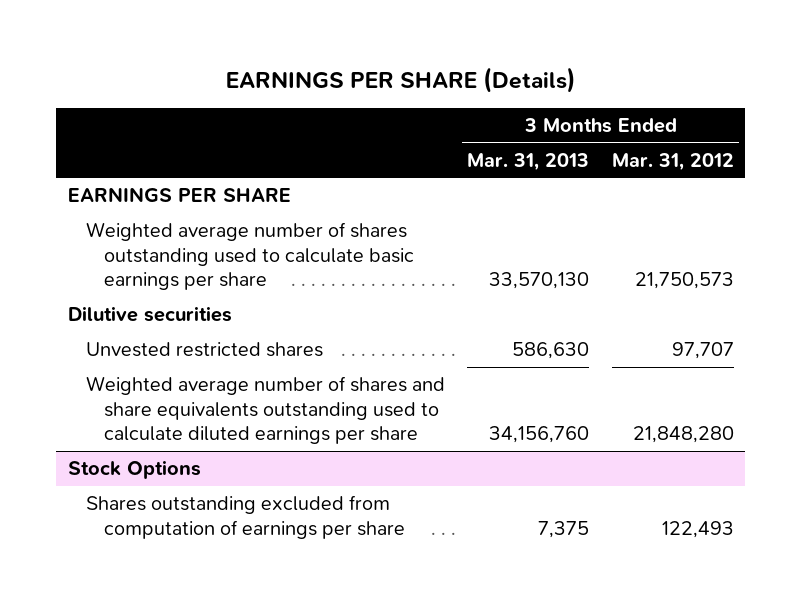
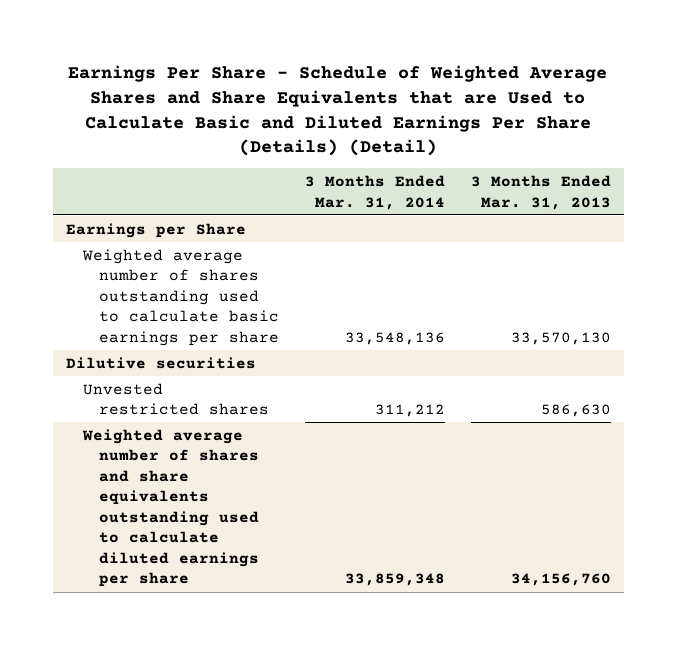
[225,66,576,93] EARNINGS PER SHARE (Details) -> [68,64,608,157] Earnings Per Share - Schedule of Weighted Average Shares and Share Equivalents that are Used to Calculate Basic and Diluted Earnings Per Share (Details) (Detail)
[611,152,734,171] Mar. 31, 2012 -> none
none -> [305,175,446,210] 3 Months Ended Mar. 31, 2014
[67,187,291,203] EARNINGS PER SHARE -> [65,222,246,238] Earnings per Share
[67,460,201,480] Stock Options -> none
[85,495,406,539] Shares outstanding excluded from computation of earnings per share -> none

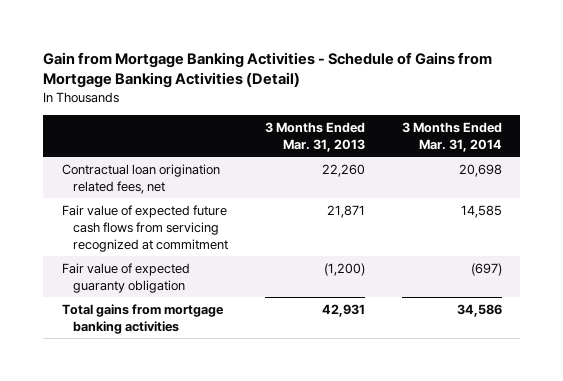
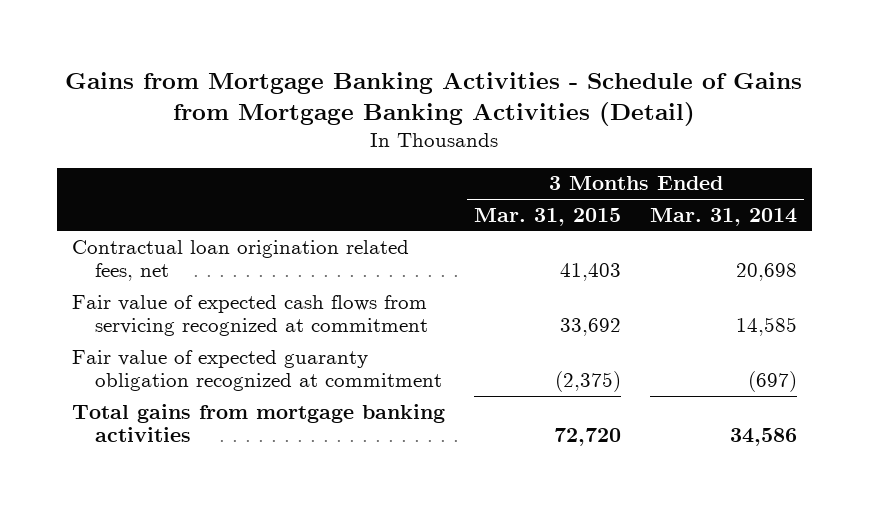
[43,51,493,89] Gain from Mortgage Banking Activities - Schedule of Gains from Mortgage Banking Activities (Detail) -> [65,71,803,127] Gains from Mortgage Banking Activities - Schedule of Gains from Mortgage Banking Activities (Detail)
[264,121,365,152] 3 Months Ended Mar. 31, 2013 -> none
none -> [473,207,621,226] Mar. 31, 2015
[61,204,228,252] Fair value of expected future cash flows from servicing recognized at commitment -> [71,294,428,337] Fair value of expected cash flows from servicing recognized at commitment
[61,262,190,293] Fair value of expected guaranty obligation -> [71,349,442,392] Fair value of expected guaranty obligation recognized at commitment

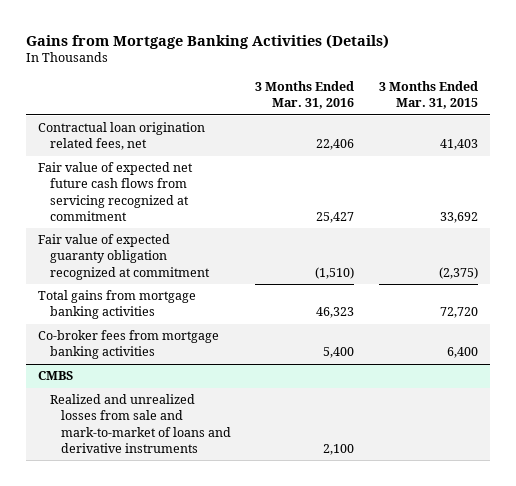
[65,71,803,127] Gains from Mortgage Banking Activities - Schedule of Gains from Mortgage Banking Activities (Detail) -> [26,33,390,49] Gains from Mortgage Banking Activities (Details)
[650,207,798,226] Mar. 31, 2014 -> none
none -> [255,81,355,110] 3 Months Ended Mar. 31, 2016
[71,294,428,337] Fair value of expected cash flows from servicing recognized at commitment -> [38,162,194,221] Fair value of expected net future cash flows from servicing recognized at commitment
none -> [38,330,220,360] Co-broker fees from mortgage banking activities
none -> [38,371,74,381] CMBS
none -> [49,394,232,453] Realized and unrealized losses from sale and mark-to-market of loans and derivative instruments

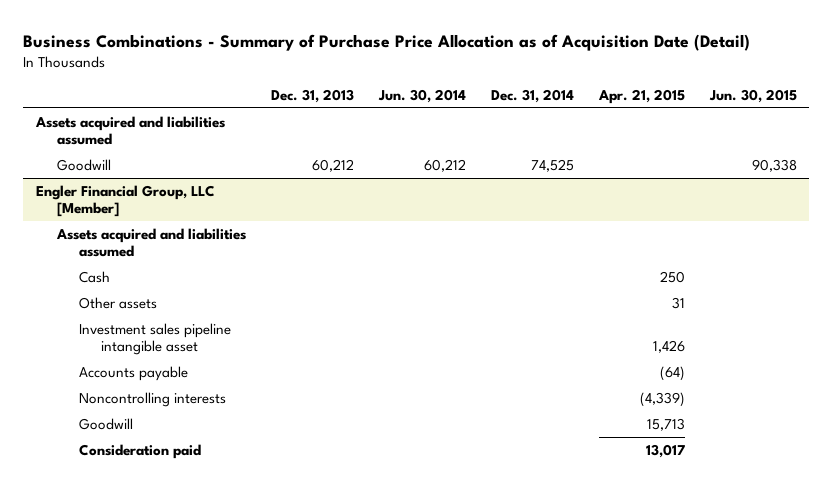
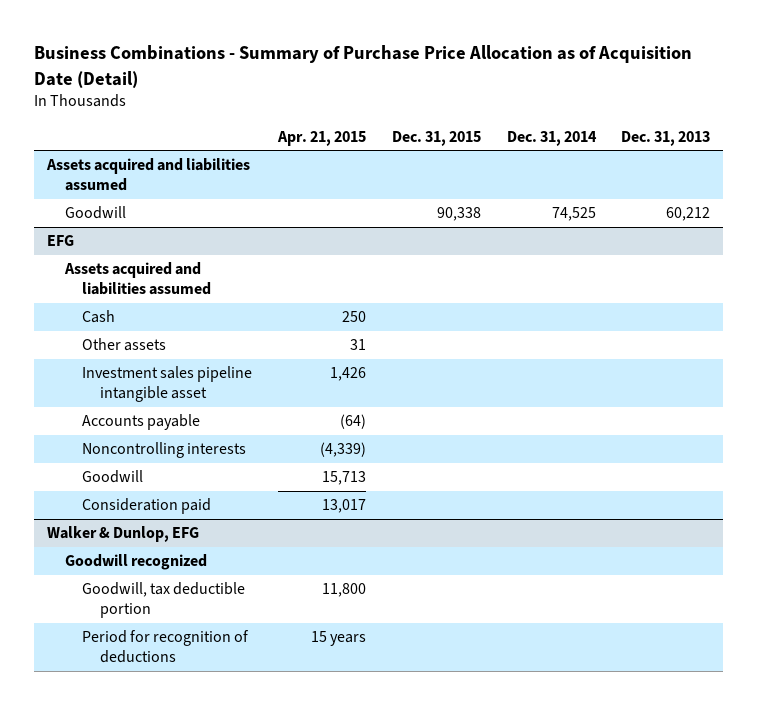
[378,89,467,104] Jun. 30, 2014 -> none
[708,89,797,104] Jun. 30, 2015 -> none
none -> [391,130,481,146] Dec. 31, 2015
[35,184,215,218] Engler Financial Group, LLC [Member] -> [47,235,75,247] EFG
none -> [47,526,200,543] Walker & Dunlop, EFG
none -> [64,554,207,571] Goodwill recognized
none -> [82,582,246,619] Goodwill, tax deductible portion
none -> [82,630,250,664] Period for recognition of deductions

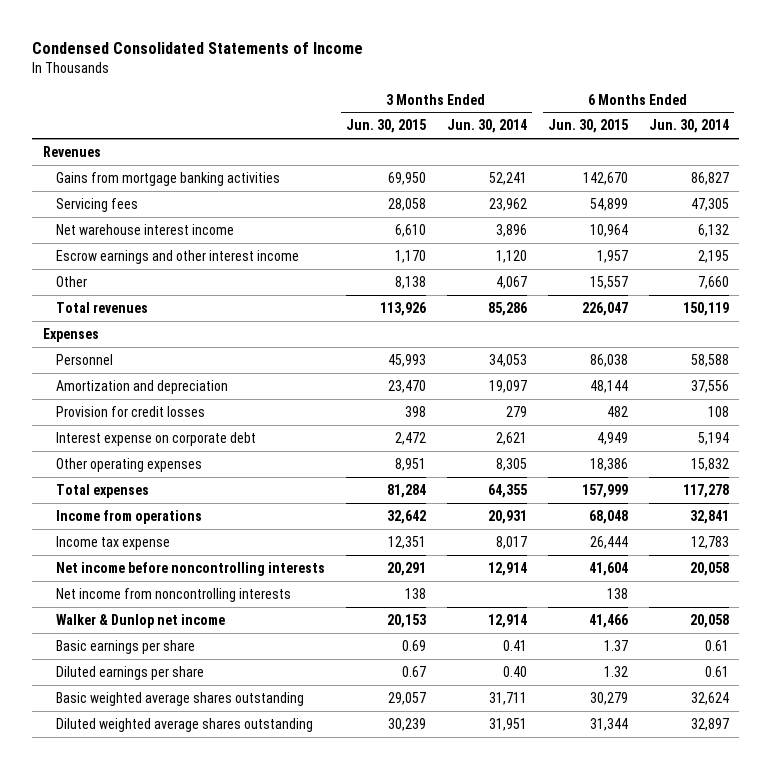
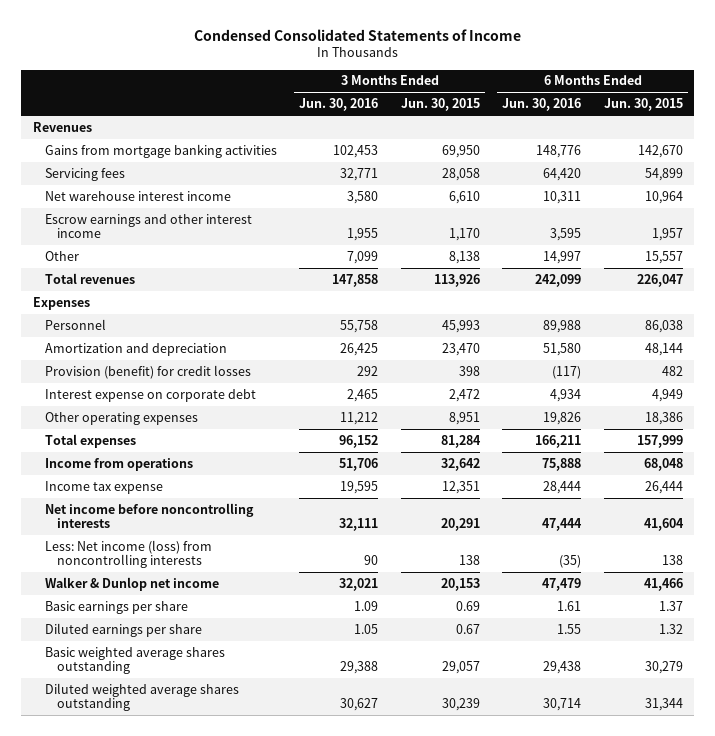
[446,119,527,134] Jun. 30, 2014 -> none
[648,119,729,134] Jun. 30, 2014 -> none
none -> [299,98,379,112] Jun. 30, 2016
none -> [502,98,582,112] Jun. 30, 2016
[55,405,205,417] Provision for credit losses -> [44,364,251,379] Provision (benefit) for credit losses
[55,587,291,602] Net income from noncontrolling interests -> [44,539,212,569] Less: Net income (loss) from noncontrolling interests

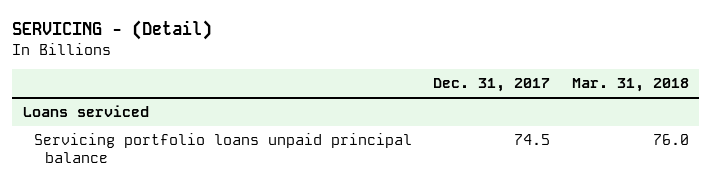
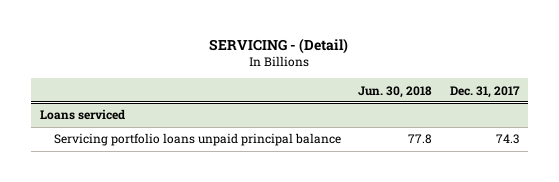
[571,78,689,93] Mar. 31, 2018 -> none
none -> [358,85,433,98] Jun. 30, 2018
[514,133,551,145] 74.5 -> [496,134,520,145] 74.3

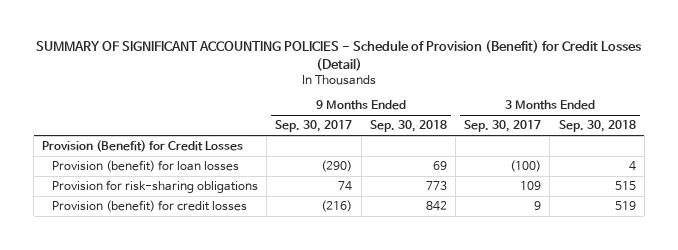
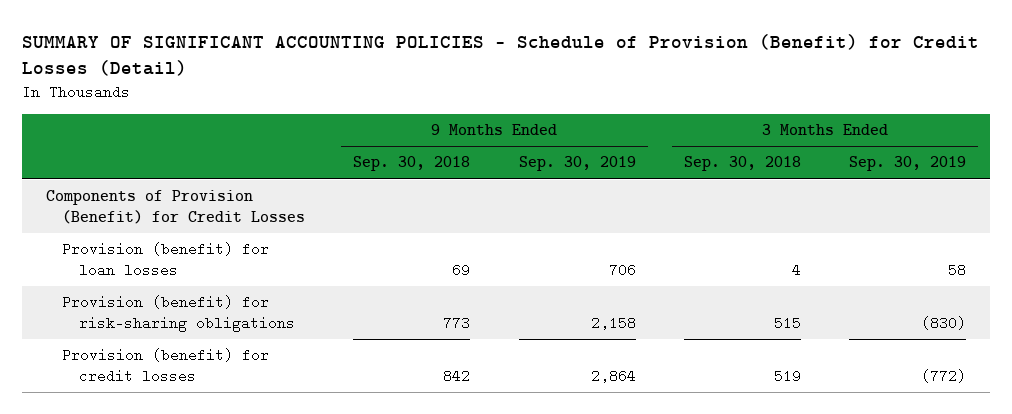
[275,120,353,133] Sep. 30, 2017 -> none
[464,120,542,133] Sep. 30, 2017 -> none
none -> [518,156,636,172] Sep. 30, 2019
none -> [848,156,966,172] Sep. 30, 2019
[42,140,244,153] Provision (Benefit) for Credit Losses -> [45,190,306,225] Components of Provision (Benefit) for Credit Losses
[52,180,259,194] Provision for risk-sharing obligations -> [62,295,295,333] Provision (benefit) for risk-sharing obligations

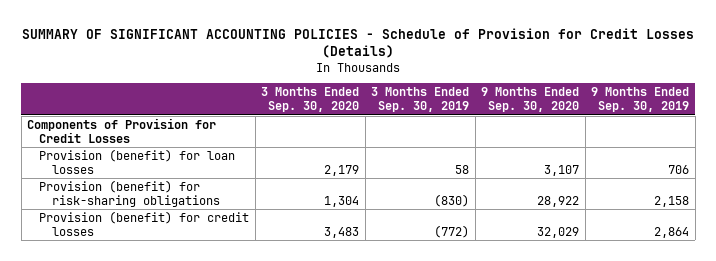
[21,33,979,77] SUMMARY OF SIGNIFICANT ACCOUNTING POLICIES - Schedule of Provision (Benefit) for Credit Losses (Detail) -> [22,27,695,59] SUMMARY OF SIGNIFICANT ACCOUNTING POLICIES - Schedule of Provision for Credit Losses (Details)
[353,156,471,172] Sep. 30, 2018 -> none
[683,156,801,172] Sep. 30, 2018 -> none
none -> [261,87,360,113] 3 Months Ended Sep. 30, 2020
none -> [481,87,580,113] 9 Months Ended Sep. 30, 2020
[45,190,306,225] Components of Provision (Benefit) for Credit Losses -> [27,117,217,143] Components of Provision for Credit Losses

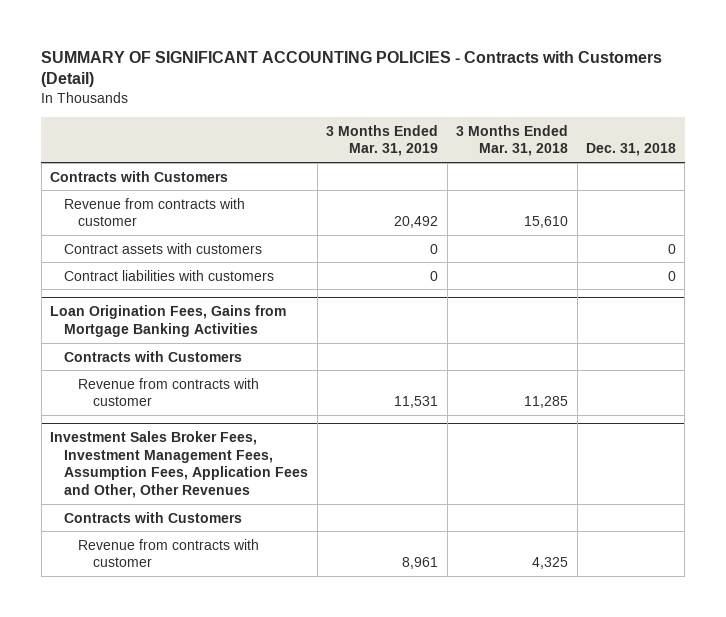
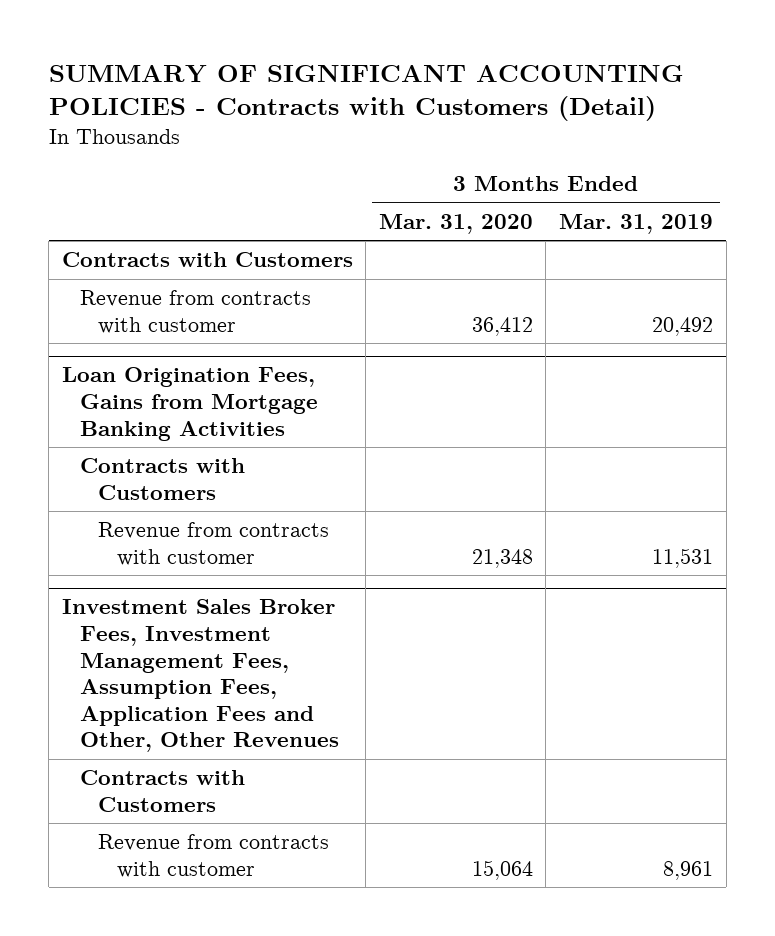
[456,124,569,157] 3 Months Ended Mar. 31, 2018 -> none
[586,143,677,157] Dec. 31, 2018 -> none
none -> [378,213,533,234] Mar. 31, 2020
[64,242,263,254] Contract assets with customers -> none
[64,269,275,281] Contract liabilities with customers -> none

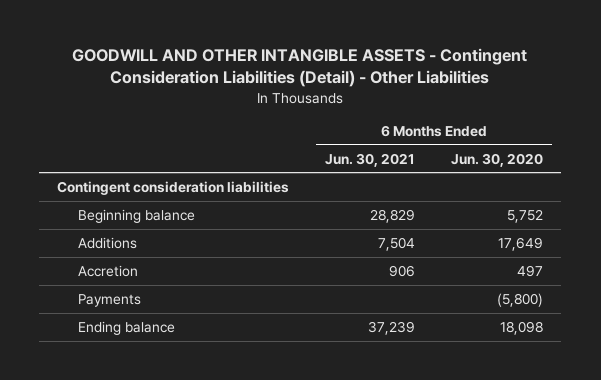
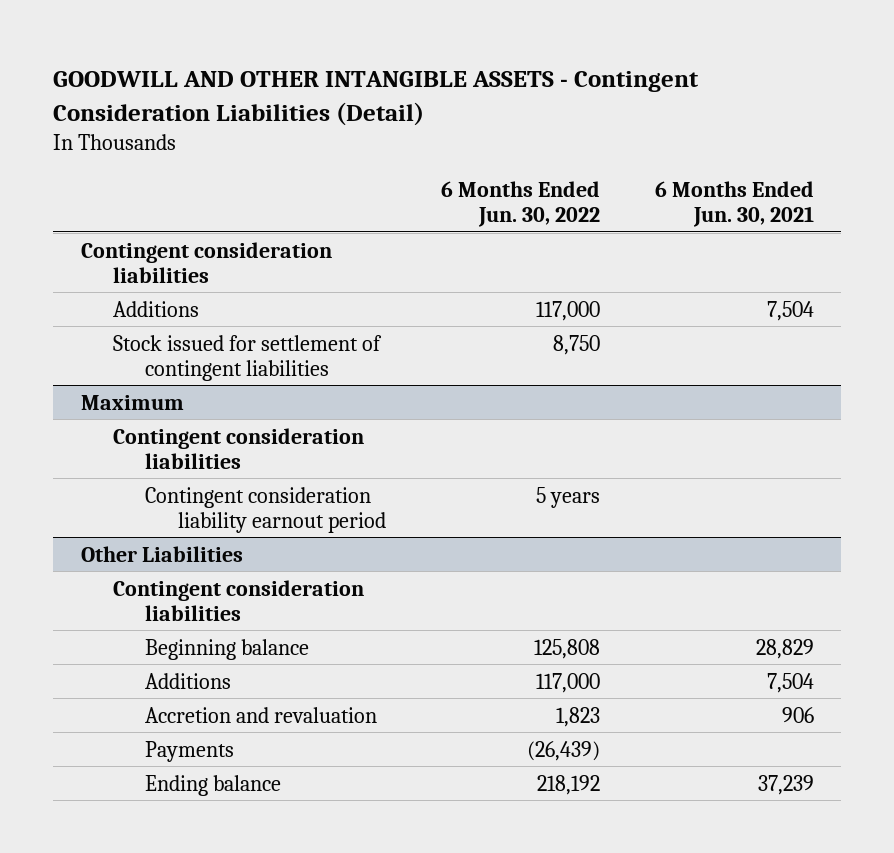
[72,48,528,88] GOODWILL AND OTHER INTANGIBLE ASSETS - Contingent Consideration Liabilities (Detail) - Other Liabilities -> [53,71,700,126] GOODWILL AND OTHER INTANGIBLE ASSETS - Contingent Consideration Liabilities (Detail)
[451,152,544,167] Jun. 30, 2020 -> none
none -> [440,180,600,227] 6 Months Ended Jun. 30, 2022
none -> [113,300,200,317] Additions
none -> [113,334,383,381] Stock issued for settlement of contingent liabilities
none -> [80,394,184,410] Maximum
none -> [113,427,365,469] Contingent consideration liabilities
none -> [145,486,386,533] Contingent consideration liability earnout period
none -> [80,545,243,562] Other Liabilities
none -> [113,579,365,621] Contingent consideration liabilities
[78,264,139,277] Accretion -> [145,706,378,723] Accretion and revaluation

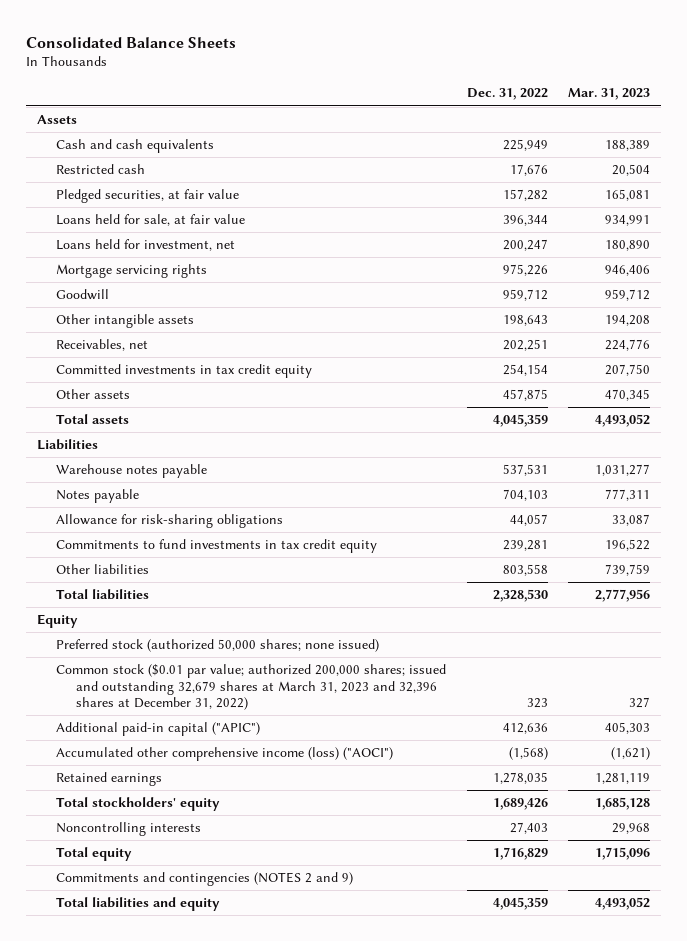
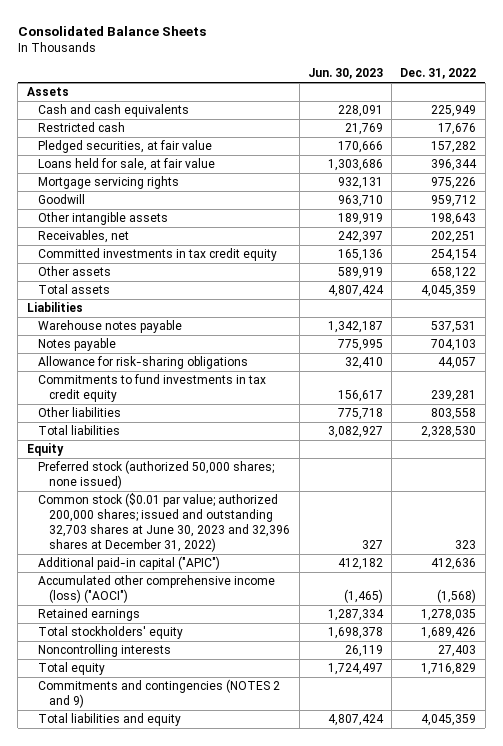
[568,88,651,101] Mar. 31, 2023 -> none
none -> [307,68,383,80] Jun. 30, 2023
[56,239,236,252] Loans held for investment, net -> none
[502,389,548,402] 457,875 -> [431,267,477,280] 658,122
[56,664,447,711] Common stock ($0.01 par value; authorized 200,000 shares; issued and outstanding 32,679 shares at March 31, 2023 and 32,396 shares at December 31, 2022) -> [37,493,291,553] Common stock ($0.01 par value; authorized 200,000 shares; issued and outstanding 32,703 shares at June 30, 2023 and 32,396 shares at December 31, 2022)

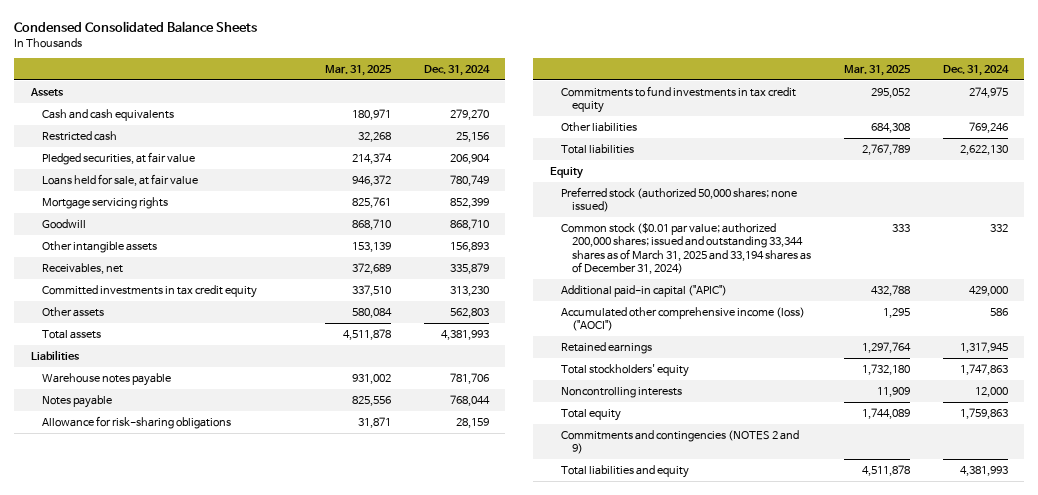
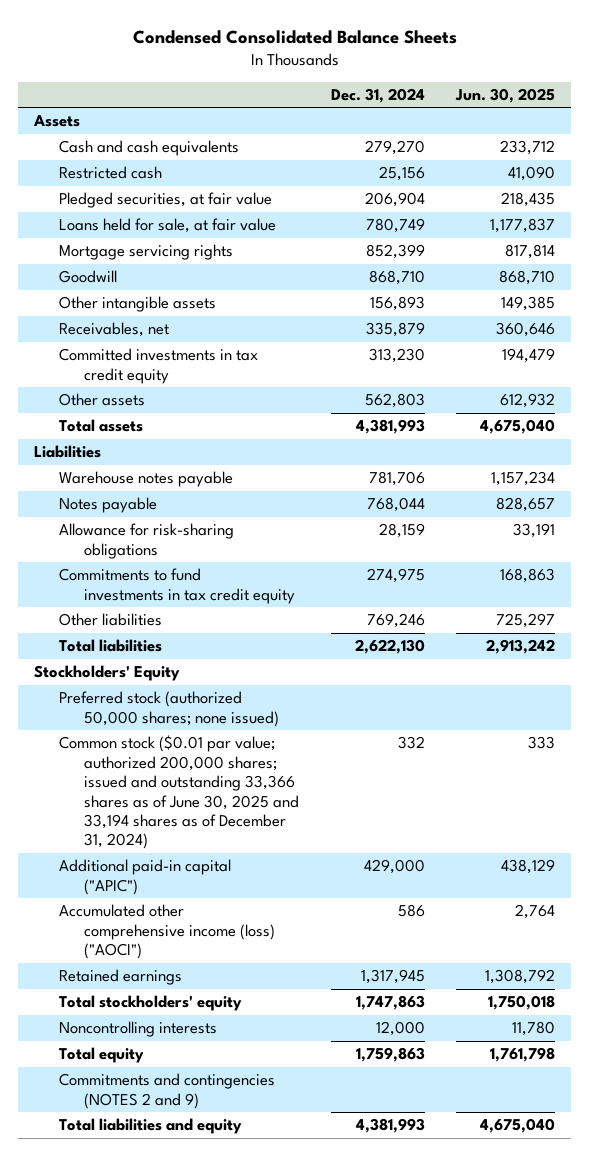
[325,64,393,76] Mar. 31, 2025 -> none
none -> [455,87,556,103] Jun. 30, 2025
[549,167,583,180] Equity -> [33,665,180,682] Stockholders' Equity
[560,223,811,274] Common stock ($0.01 par value; authorized 200,000 shares; issued and outstanding 33,344 shares as of March 31, 2025 and 33,194 shares as of December 31, 2024) -> [58,735,300,850] Common stock ($0.01 par value; authorized 200,000 shares; issued and outstanding 33,366 shares as of June 30, 2025 and 33,194 shares as of December 31, 2024)

